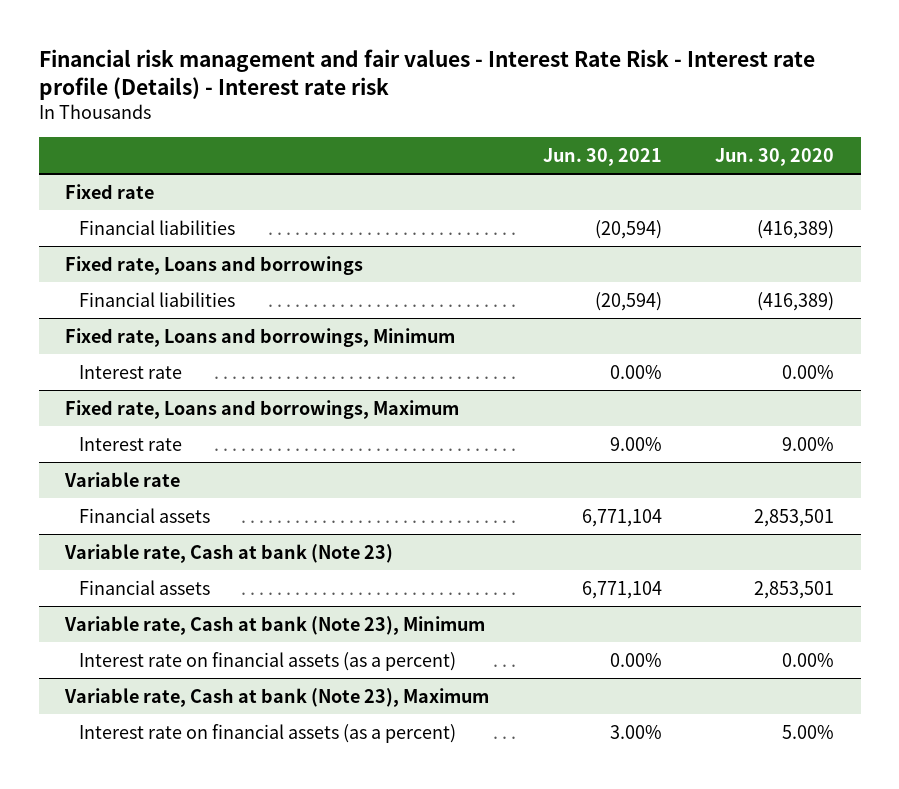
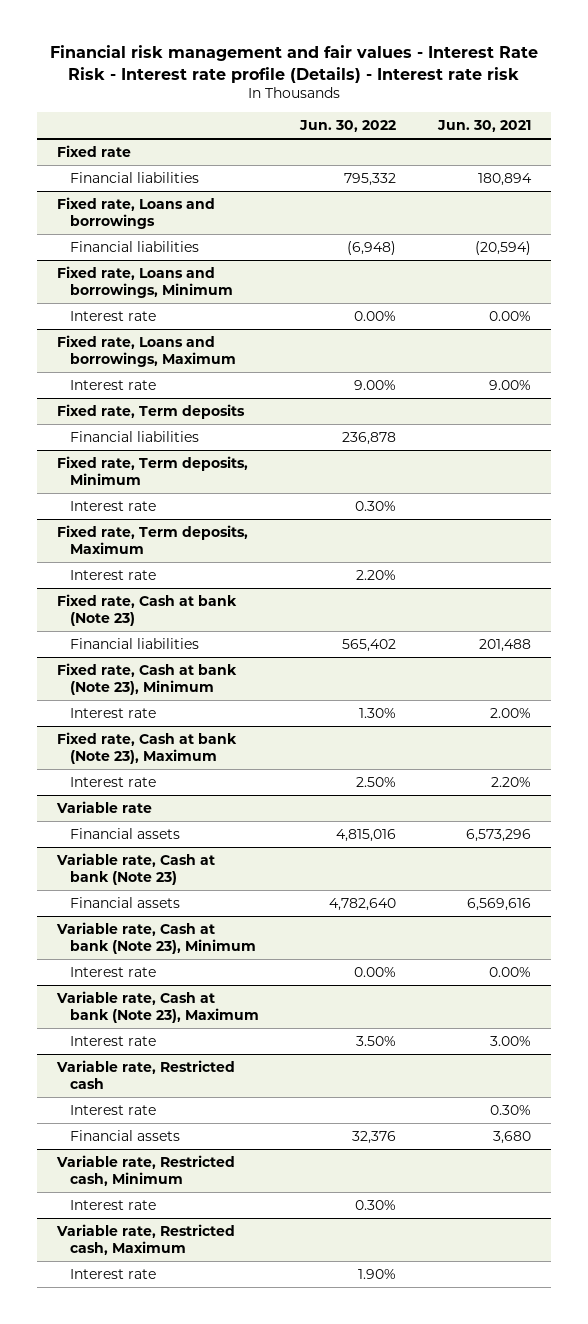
[715,147,835,166] Jun. 30, 2020 -> none
none -> [299,120,397,133] Jun. 30, 2022
[594,219,662,239] (20,594) -> [477,172,532,186] 180,894
none -> [57,403,246,419] Fixed rate, Term deposits
none -> [69,430,199,442] Financial liabilities
none -> [57,455,249,485] Fixed rate, Term deposits, Minimum
none -> [69,500,156,511] Interest rate
none -> [57,524,249,554] Fixed rate, Term deposits, Maximum
none -> [69,569,156,580] Interest rate
none -> [57,593,238,626] Fixed rate, Cash at bank (Note 23)
none -> [69,637,199,649] Financial liabilities
none -> [57,662,238,695] Fixed rate, Cash at bank (Note 23), Minimum
none -> [69,707,156,718] Interest rate
none -> [57,731,238,764] Fixed rate, Cash at bank (Note 23), Maximum
none -> [69,776,156,787] Interest rate
[581,508,662,527] 6,771,104 -> [465,828,531,842] 6,573,296
[581,580,662,599] 6,771,104 -> [466,897,531,911] 6,569,616
[78,651,456,671] Interest rate on financial assets (as a percent) -> none
none -> [69,966,156,977] Interest rate
[78,723,456,743] Interest rate on financial assets (as a percent) -> none
none -> [69,1035,156,1046] Interest rate
none -> [56,1059,236,1089] Variable rate, Restricted cash
none -> [69,1104,156,1115] Interest rate
none -> [69,1129,180,1141] Financial assets
none -> [56,1154,236,1186] Variable rate, Restricted cash, Minimum
none -> [69,1199,156,1210] Interest rate
none -> [56,1223,236,1255] Variable rate, Restricted cash, Maximum
none -> [69,1268,156,1279] Interest rate

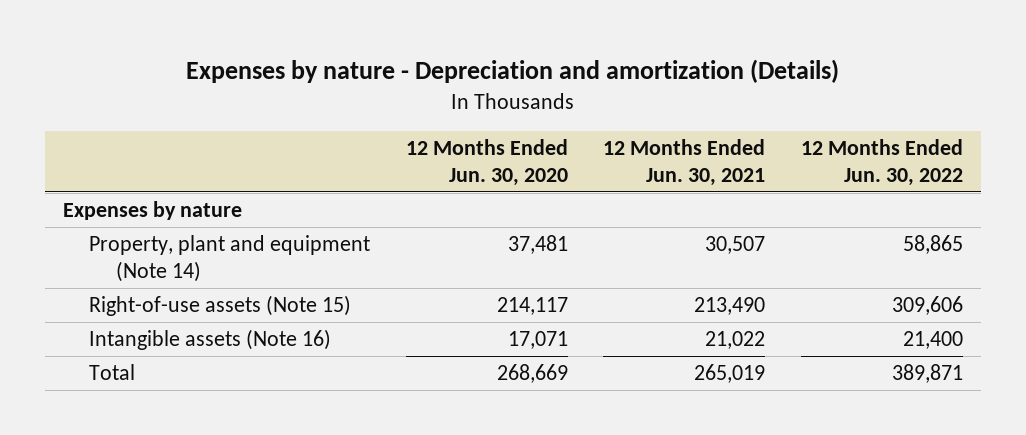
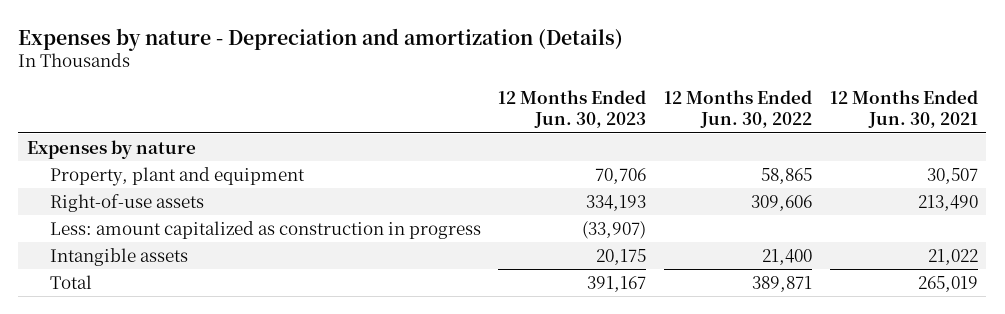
[405,139,568,187] 12 Months Ended Jun. 30, 2020 -> none
none -> [498,89,647,129] 12 Months Ended Jun. 30, 2023
[89,235,371,282] Property, plant and equipment (Note 14) -> [49,166,305,186] Property, plant and equipment
[89,295,352,317] Right-of-use assets (Note 15) -> [49,193,204,212] Right-of-use assets
none -> [49,220,481,239] Less: amount capitalized as construction in progress
[89,329,332,351] Intangible assets (Note 16) -> [49,247,188,266] Intangible assets

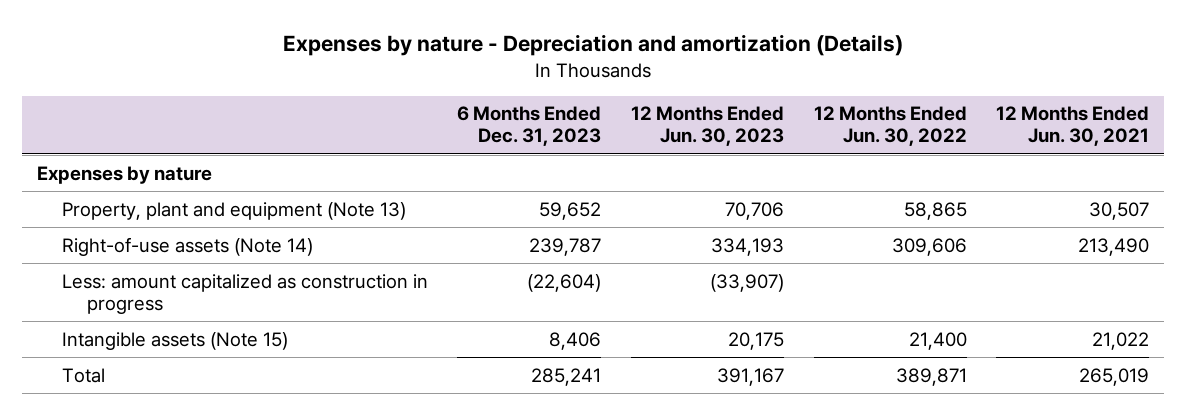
none -> [457,106,602,147] 6 Months Ended Dec. 31, 2023
[49,166,305,186] Property, plant and equipment -> [61,201,406,220] Property, plant and equipment (Note 13)
[49,193,204,212] Right-of-use assets -> [61,236,313,256] Right-of-use assets (Note 14)
[49,247,188,266] Intangible assets -> [61,331,288,350] Intangible assets (Note 15)

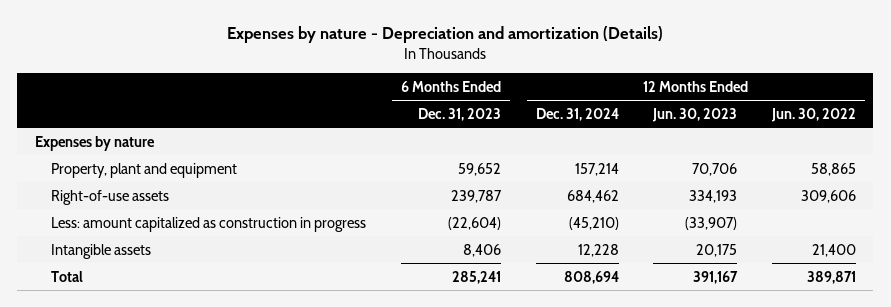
[996,106,1150,147] 12 Months Ended Jun. 30, 2021 -> none
none -> [535,107,619,121] Dec. 31, 2024
[61,201,406,220] Property, plant and equipment (Note 13) -> [51,162,238,178] Property, plant and equipment
[61,236,313,256] Right-of-use assets (Note 14) -> [51,189,170,205] Right-of-use assets
[61,331,288,350] Intangible assets (Note 15) -> [51,243,152,259] Intangible assets

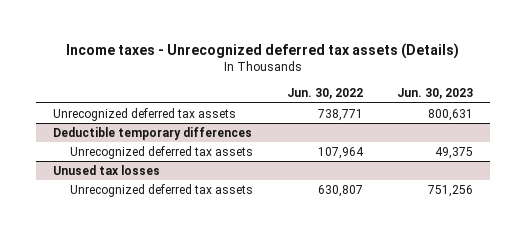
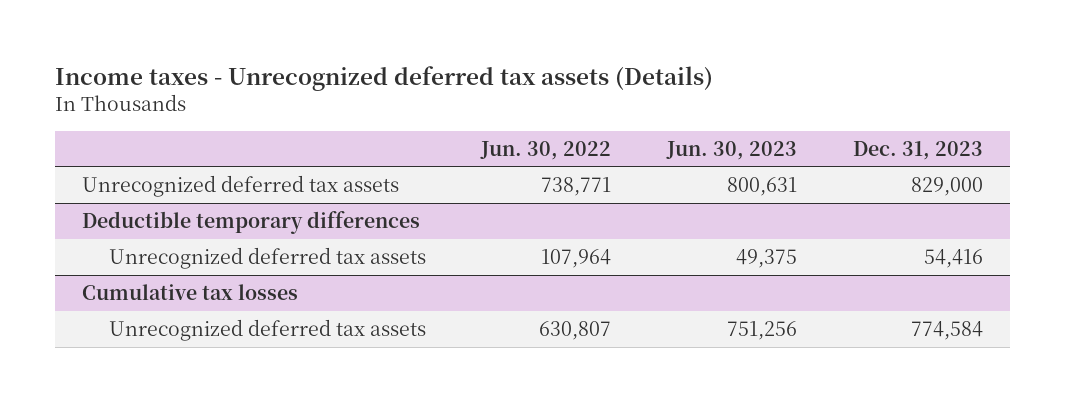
none -> [852,140,983,160] Dec. 31, 2023
[53,164,161,175] Unused tax losses -> [82,283,299,300] Cumulative tax losses

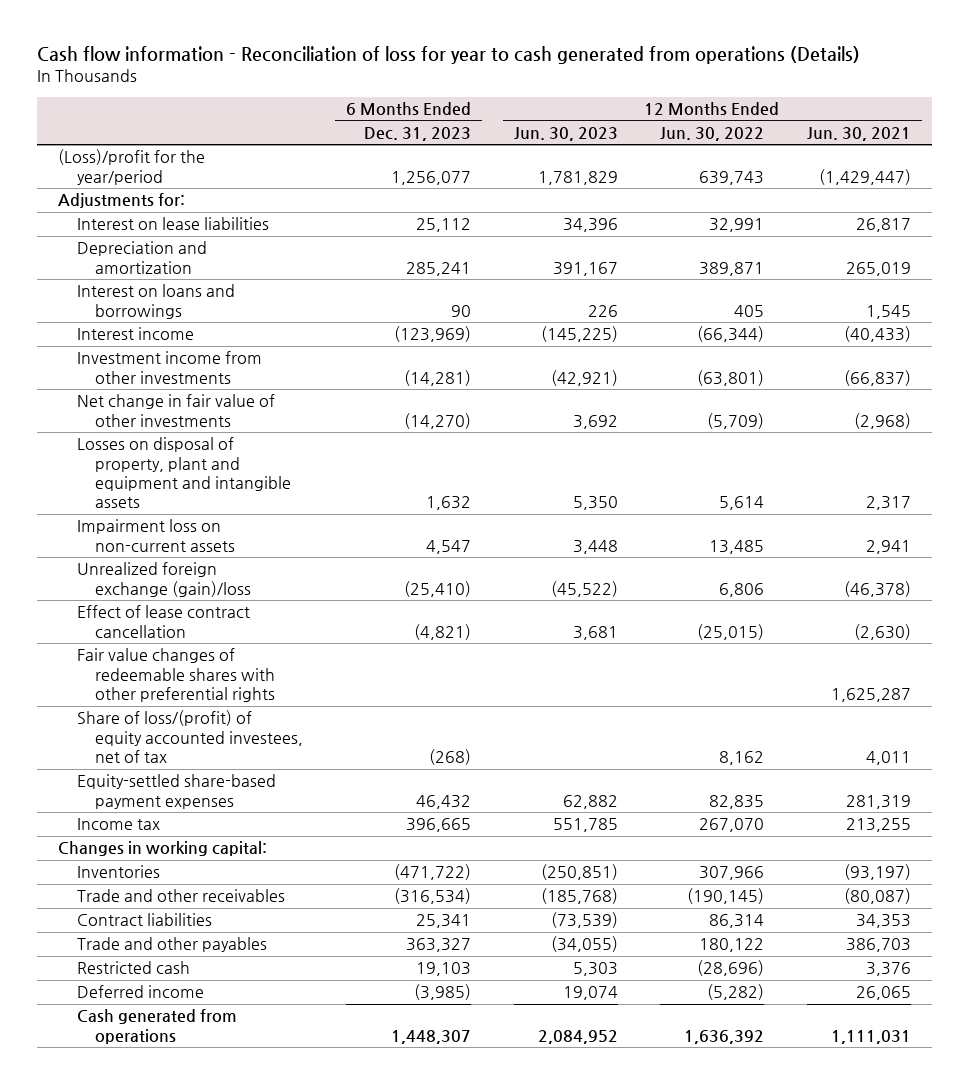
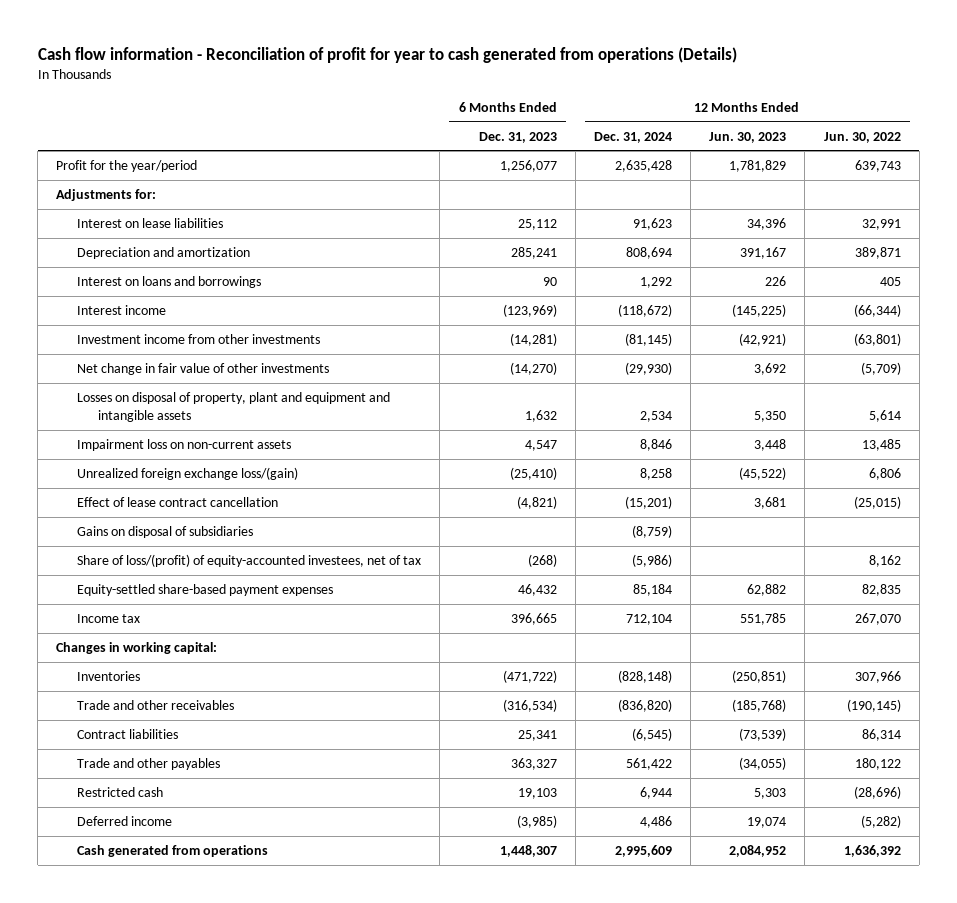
[36,46,860,65] Cash flow information - Reconciliation of loss for year to cash generated from operations (Details) -> [37,46,737,63] Cash flow information - Reconciliation of profit for year to cash generated from operations (Details)
[806,126,911,141] Jun. 30, 2021 -> none
none -> [593,131,672,143] Dec. 31, 2024
[57,149,205,185] (Loss)/profit for the year/period -> [56,159,198,172] Profit for the year/period
[76,562,252,597] Unrealized foreign exchange (gain)/loss -> [77,466,299,480] Unrealized foreign exchange loss/(gain)
[76,648,276,703] Fair value changes of redeemable shares with other preferential rights -> none
none -> [77,525,254,538] Gains on disposal of subsidiaries
[76,710,304,764] Share of loss/(profit) of equity accounted investees, net of tax -> [77,553,422,567] Share of loss/(profit) of equity-accounted investees, net of tax

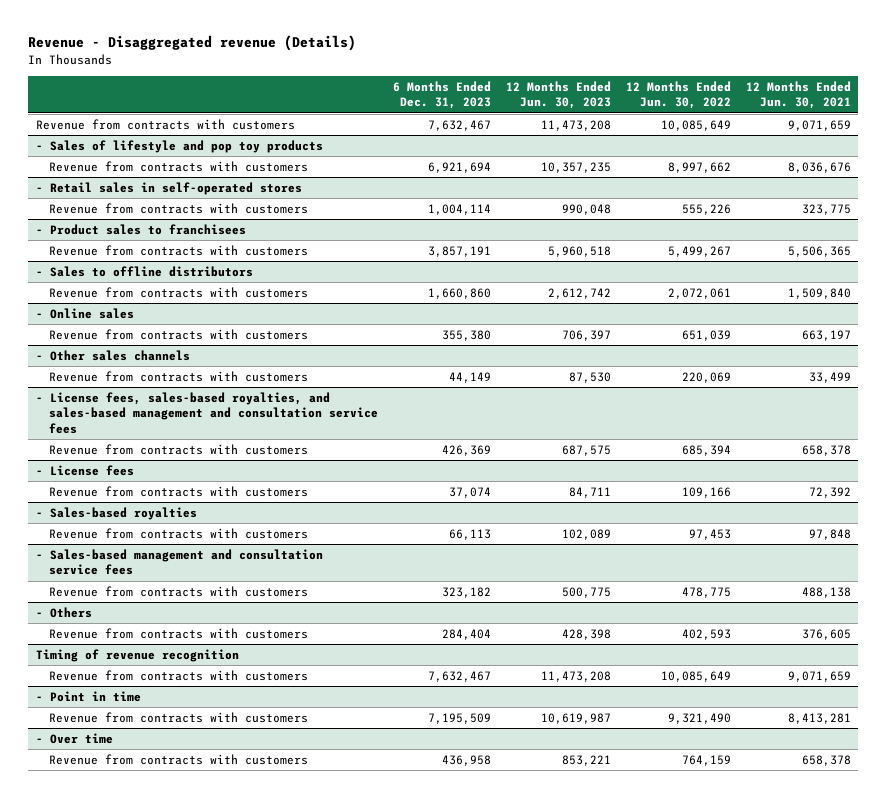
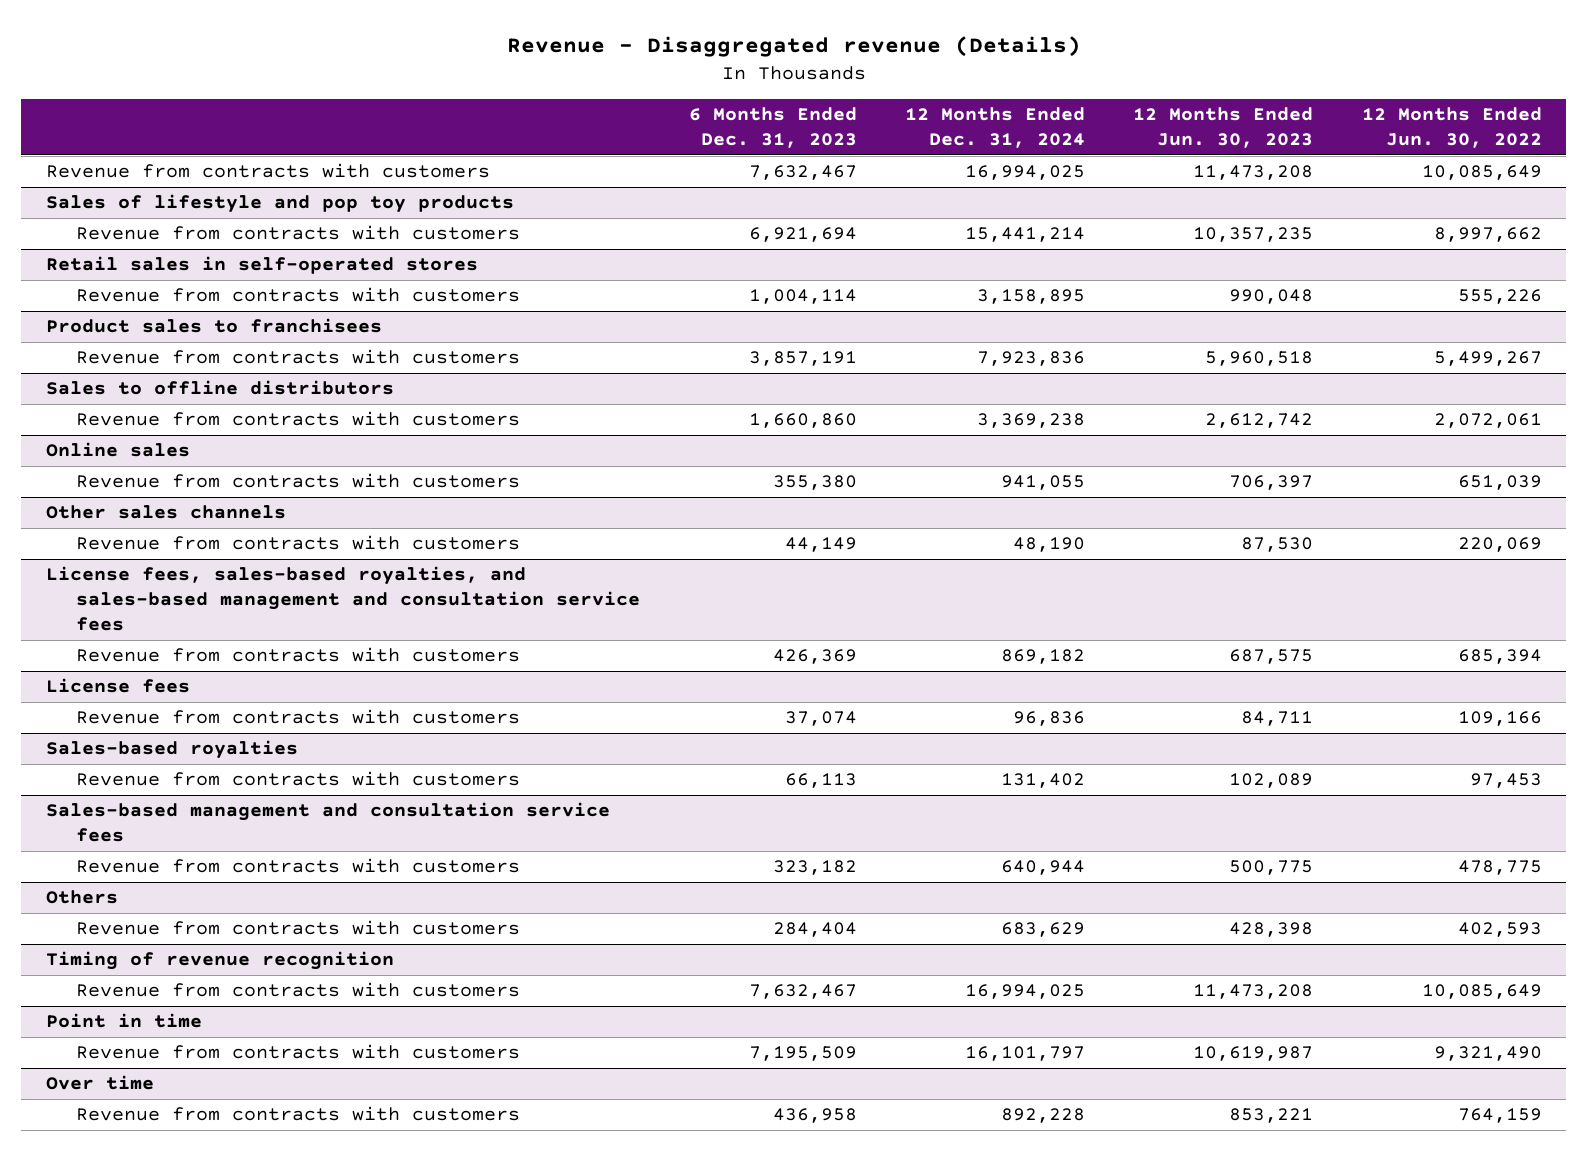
[745,80,851,110] 12 Months Ended Jun. 30, 2021 -> none
none -> [904,107,1085,149] 12 Months Ended Dec. 31, 2024
[35,139,323,153] - Sales of lifestyle and pop toy products -> [45,194,514,214] Sales of lifestyle and pop toy products
[35,181,302,195] - Retail sales in self-operated stores -> [45,256,478,275] Retail sales in self-operated stores
[35,223,246,235] - Product sales to franchisees -> [45,318,382,334] Product sales to franchisees
[35,265,253,277] - Sales to offline distributors -> [45,380,394,396] Sales to offline distributors
[35,307,134,319] - Online sales -> [45,442,190,458] Online sales
[35,349,190,361] - Other sales channels -> [45,505,286,520] Other sales channels
[35,391,378,434] - License fees, sales-based royalties, and sales-based management and consultation service fees -> [45,566,641,632] License fees, sales-based royalties, and sales-based management and consultation service fees
[35,464,134,476] - License fees -> [45,678,190,694] License fees
[35,506,197,520] - Sales-based royalties -> [45,740,298,760] Sales-based royalties
[35,548,323,576] - Sales-based management and consultation service fees -> [45,802,610,843] Sales-based management and consultation service fees
[35,606,92,618] - Others -> [45,890,118,905] Others
[35,690,141,702] - Point in time -> [45,1013,202,1029] Point in time
[35,732,113,744] - Over time -> [45,1075,154,1091] Over time

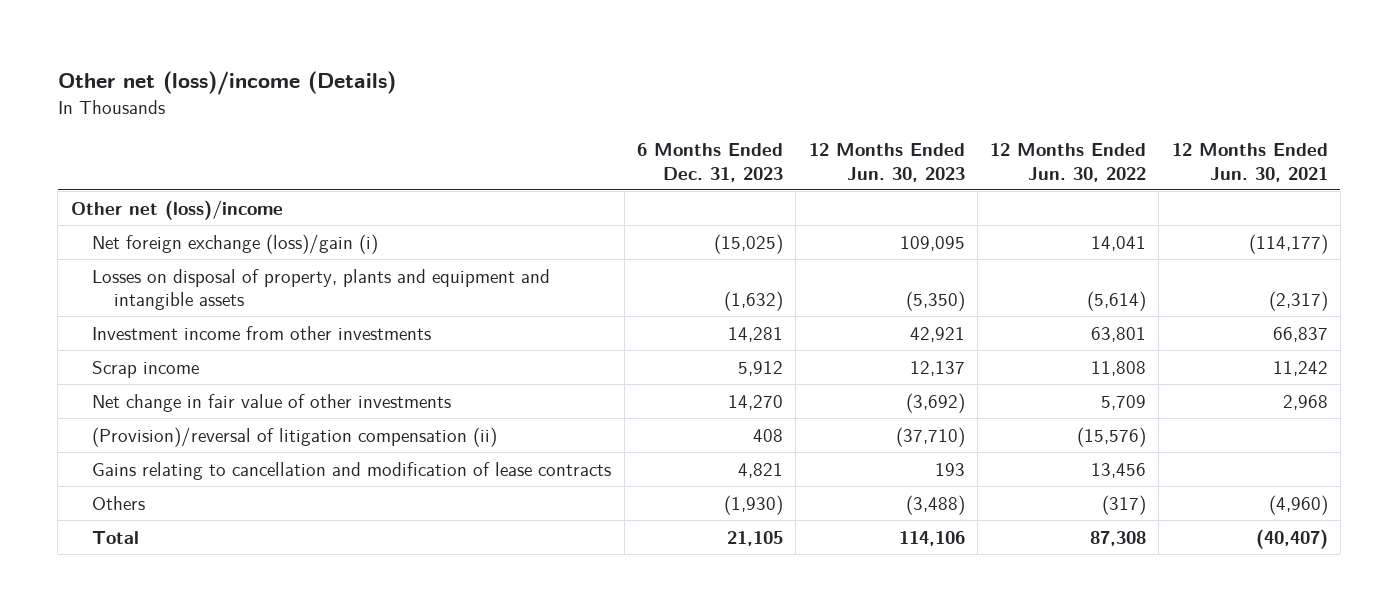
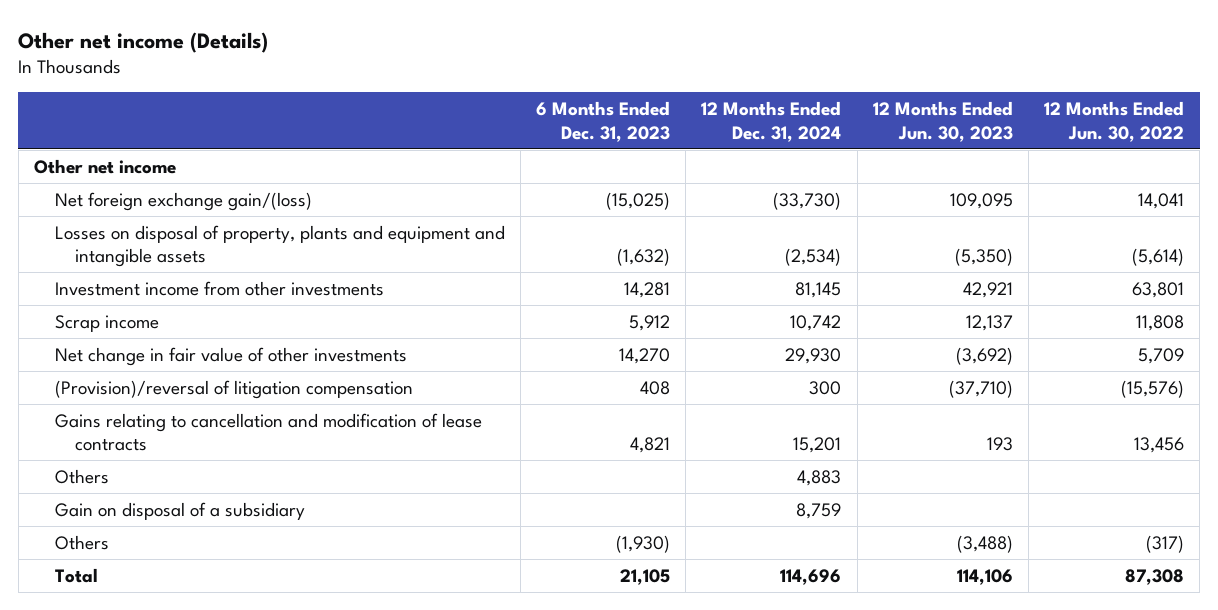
[57,70,396,95] Other net (loss)/income (Details) -> [18,31,269,53] Other net income (Details)
[1171,143,1328,182] 12 Months Ended Jun. 30, 2021 -> none
none -> [701,100,842,142] 12 Months Ended Dec. 31, 2024
[70,199,283,220] Other net (loss)/income -> [33,158,176,174] Other net income
[92,233,379,254] Net foreign exchange (loss)/gain (i) -> [54,191,312,211] Net foreign exchange gain/(loss)
[92,426,498,447] (Provision)/reversal of litigation compensation (ii) -> [54,379,413,399] (Provision)/reversal of litigation compensation
none -> [54,468,109,484] Others
none -> [54,501,305,520] Gain on disposal of a subsidiary

